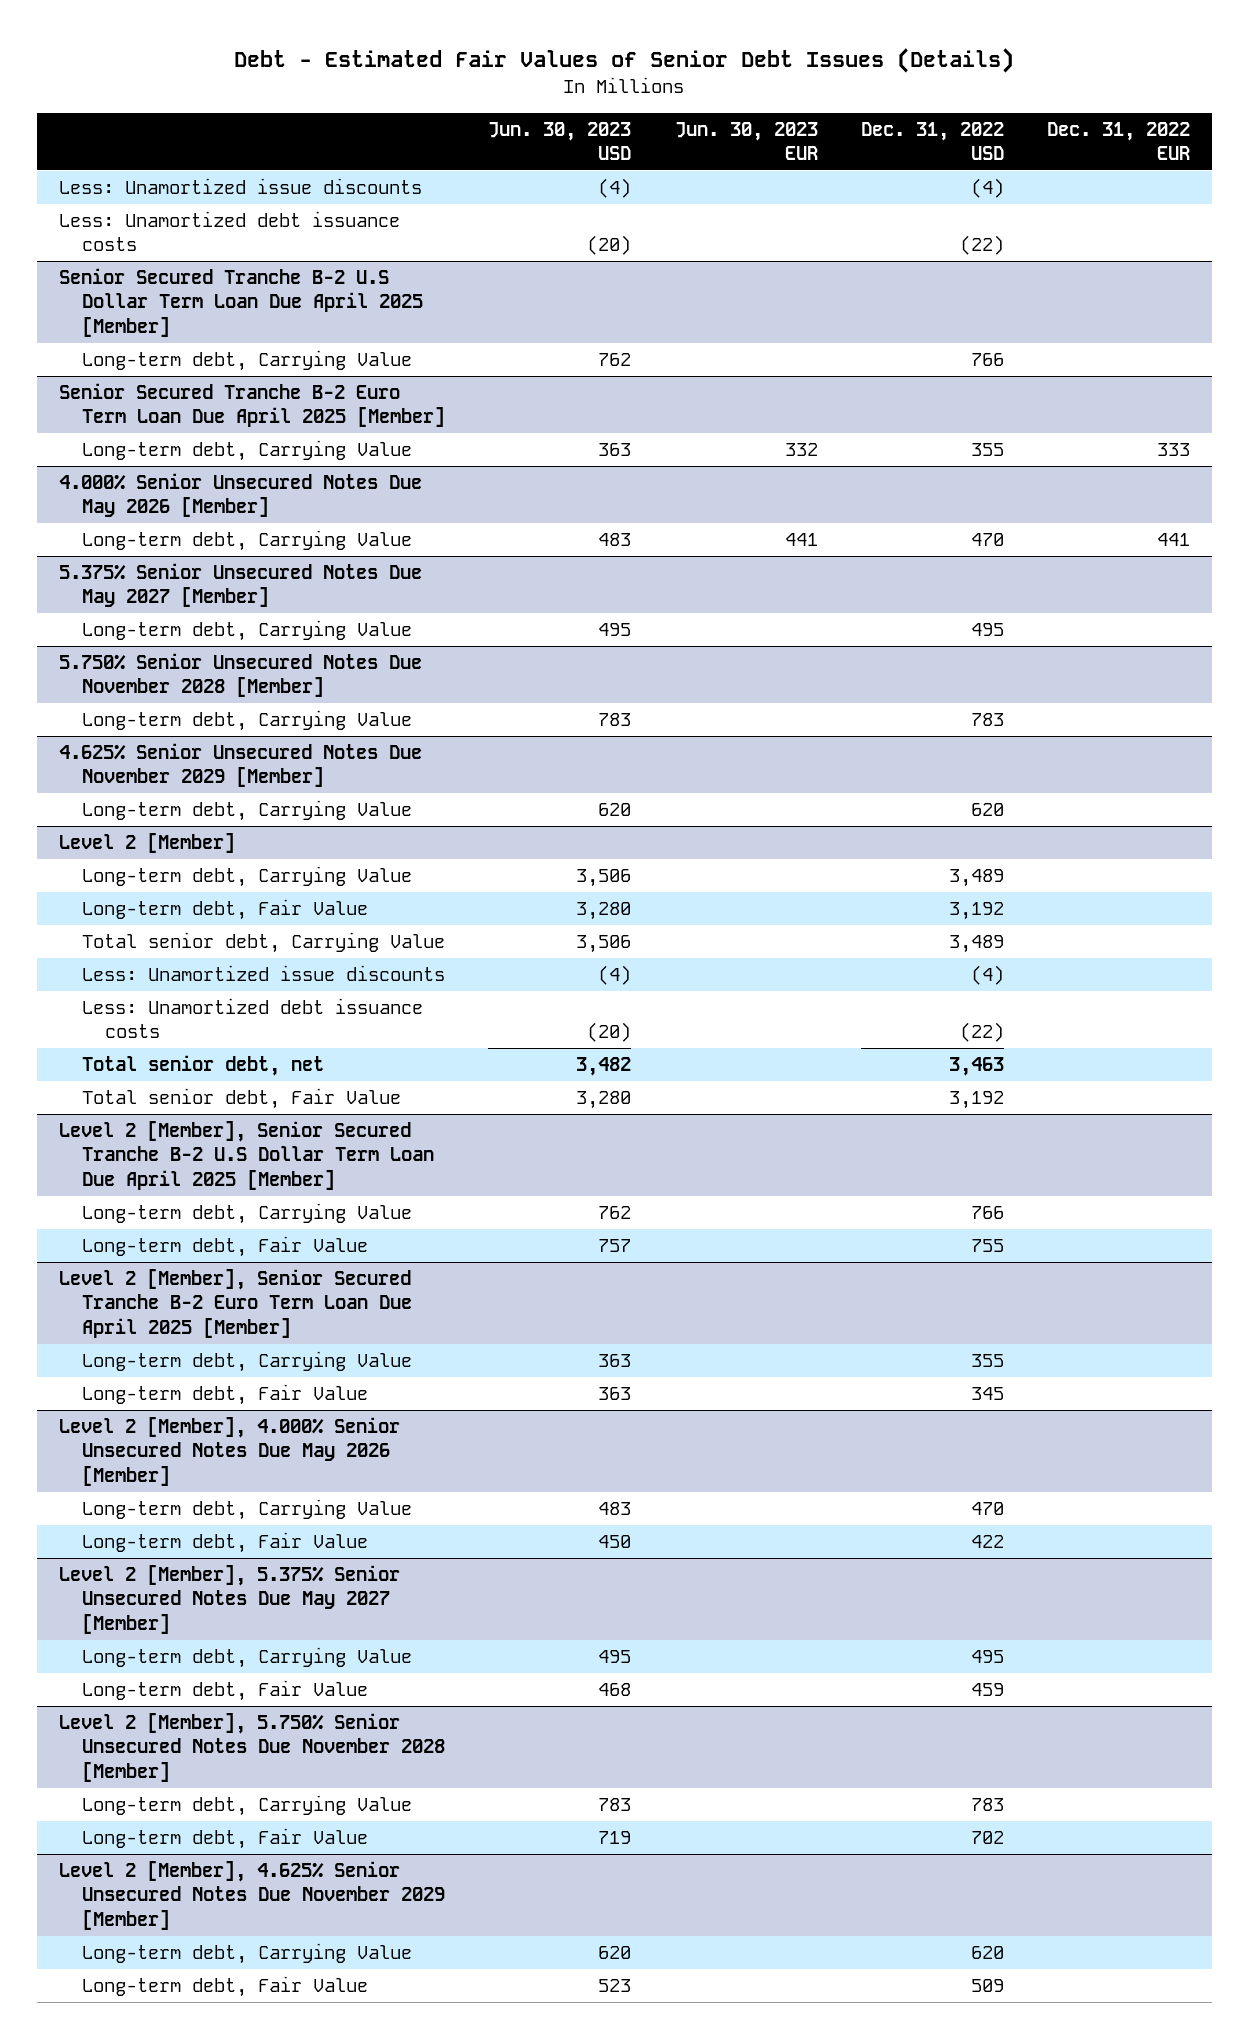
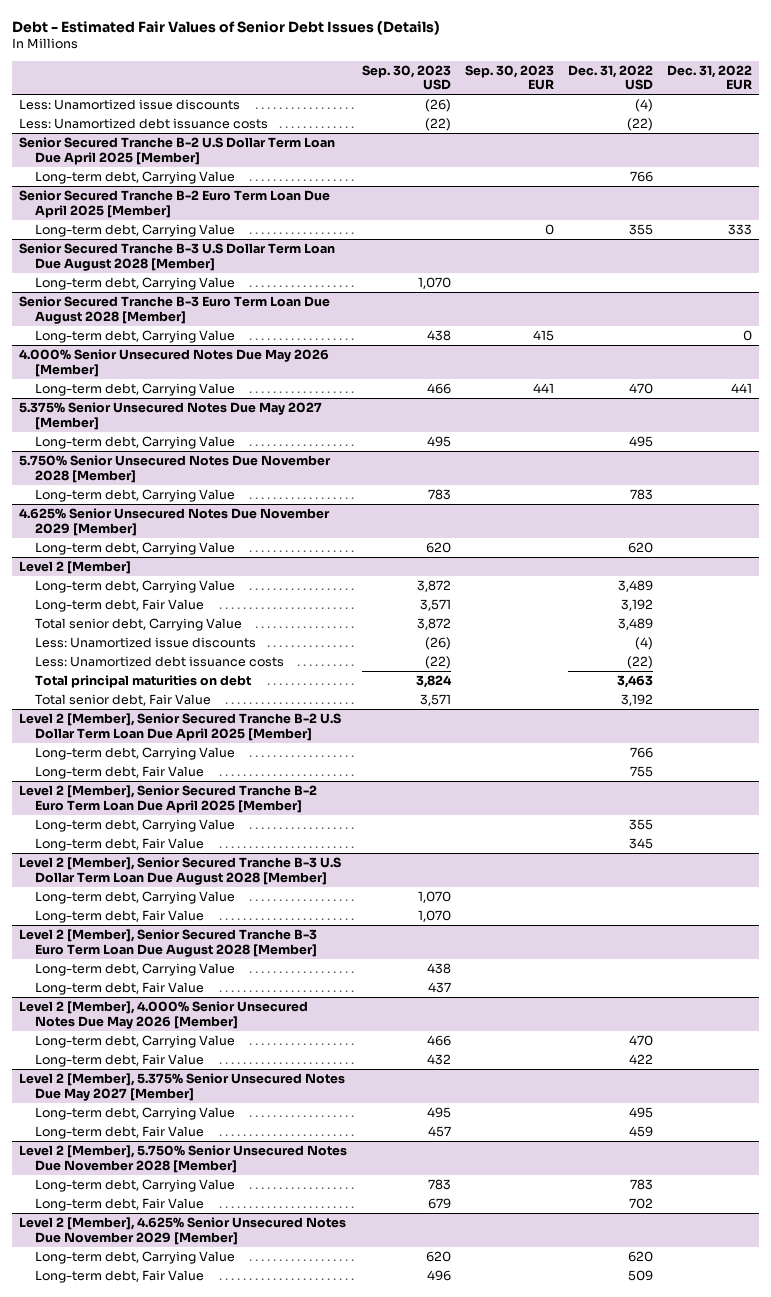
[488,121,632,161] Jun. 30, 2023 USD -> none
[674,121,818,161] Jun. 30, 2023 EUR -> none
none -> [361,64,451,91] Sep. 30, 2023 USD
none -> [464,64,554,91] Sep. 30, 2023 EUR
none -> [19,243,336,271] Senior Secured Tranche B-3 U.S Dollar Term Loan Due August 2028 [Member]
none -> [35,277,236,291] Long-term debt, Carrying Value
none -> [19,296,331,324] Senior Secured Tranche B-3 Euro Term Loan Due August 2028 [Member]
none -> [35,330,236,344] Long-term debt, Carrying Value
[82,1055,325,1077] Total senior debt, net -> [35,675,252,689] Total principal maturities on debt
none -> [19,857,342,885] Level 2 [Member], Senior Secured Tranche B-3 U.S Dollar Term Loan Due August 2028 [Member]
none -> [35,891,236,905] Long-term debt, Carrying Value
none -> [35,910,205,924] Long-term debt, Fair Value
none -> [19,929,318,957] Level 2 [Member], Senior Secured Tranche B-3 Euro Term Loan Due August 2028 [Member]
none -> [35,963,236,977] Long-term debt, Carrying Value
none -> [35,982,205,996] Long-term debt, Fair Value

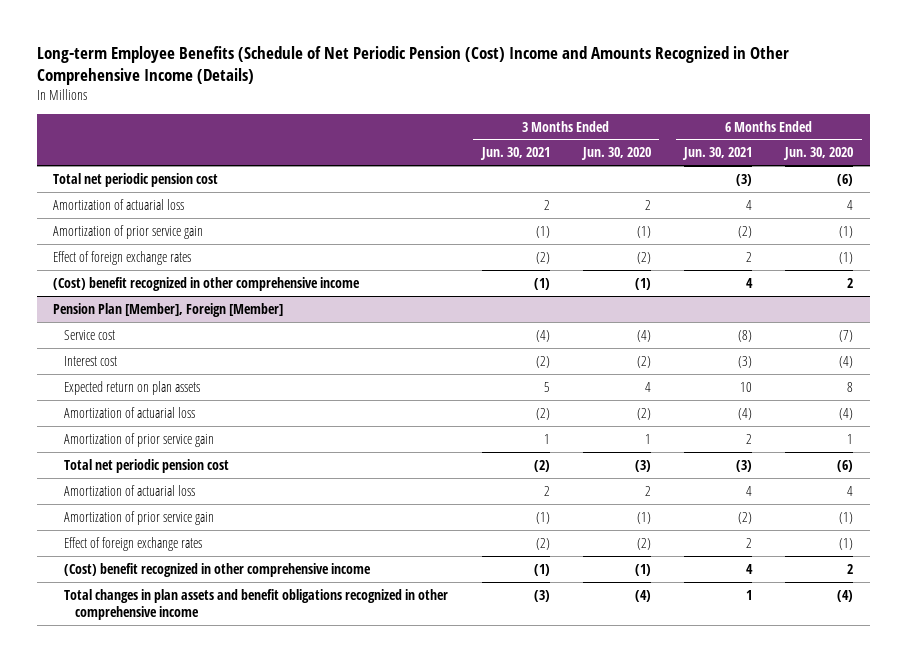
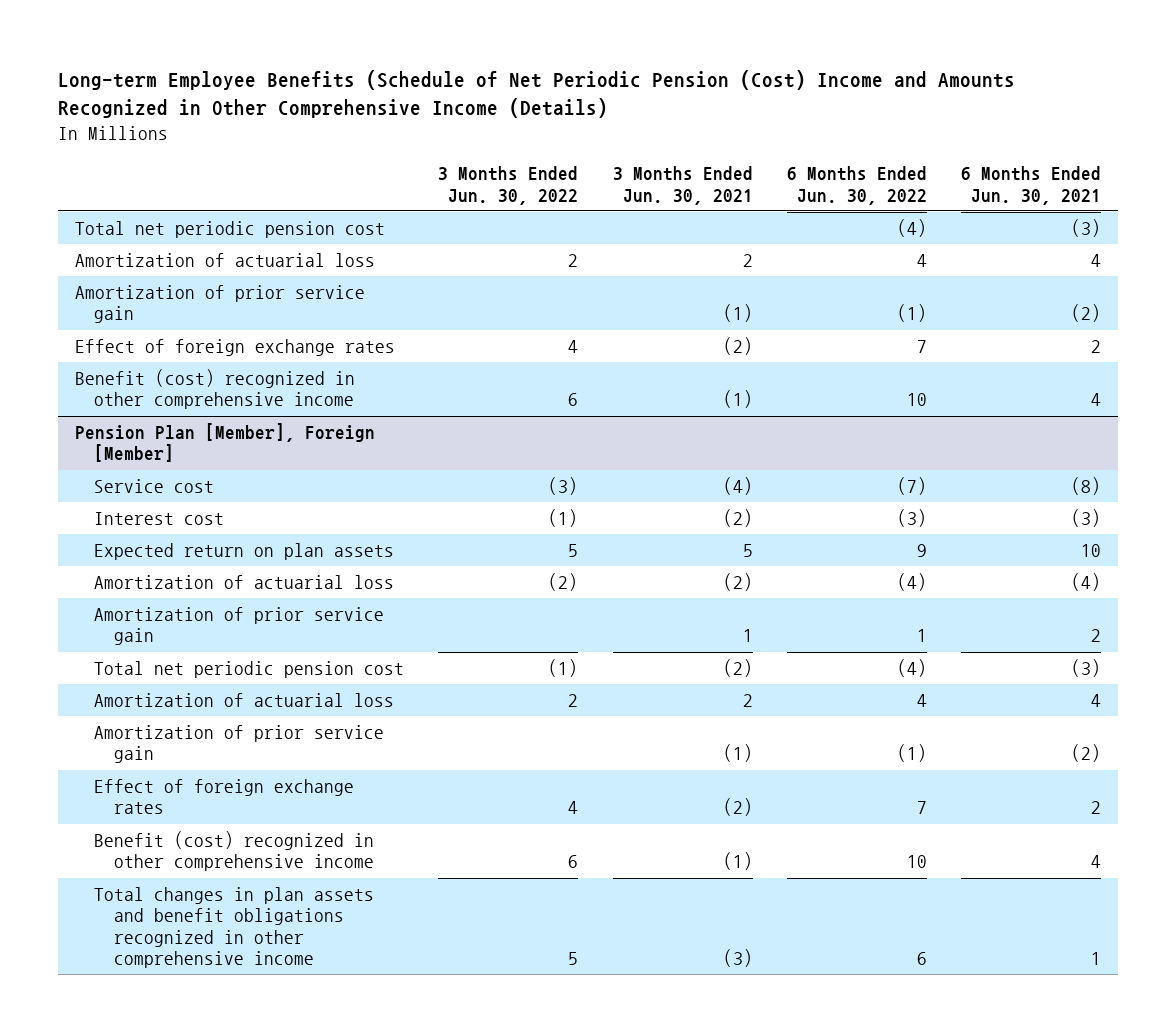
[580,147,651,161] Jun. 30, 2020 -> none
[783,147,854,161] Jun. 30, 2020 -> none
none -> [438,166,579,205] 3 Months Ended Jun. 30, 2022
none -> [786,166,927,205] 6 Months Ended Jun. 30, 2022
[53,276,361,291] (Cost) benefit recognized in other comprehensive income -> [74,369,355,410] Benefit (cost) recognized in other comprehensive income
[64,562,372,577] (Cost) benefit recognized in other comprehensive income -> [94,831,375,872] Benefit (cost) recognized in other comprehensive income

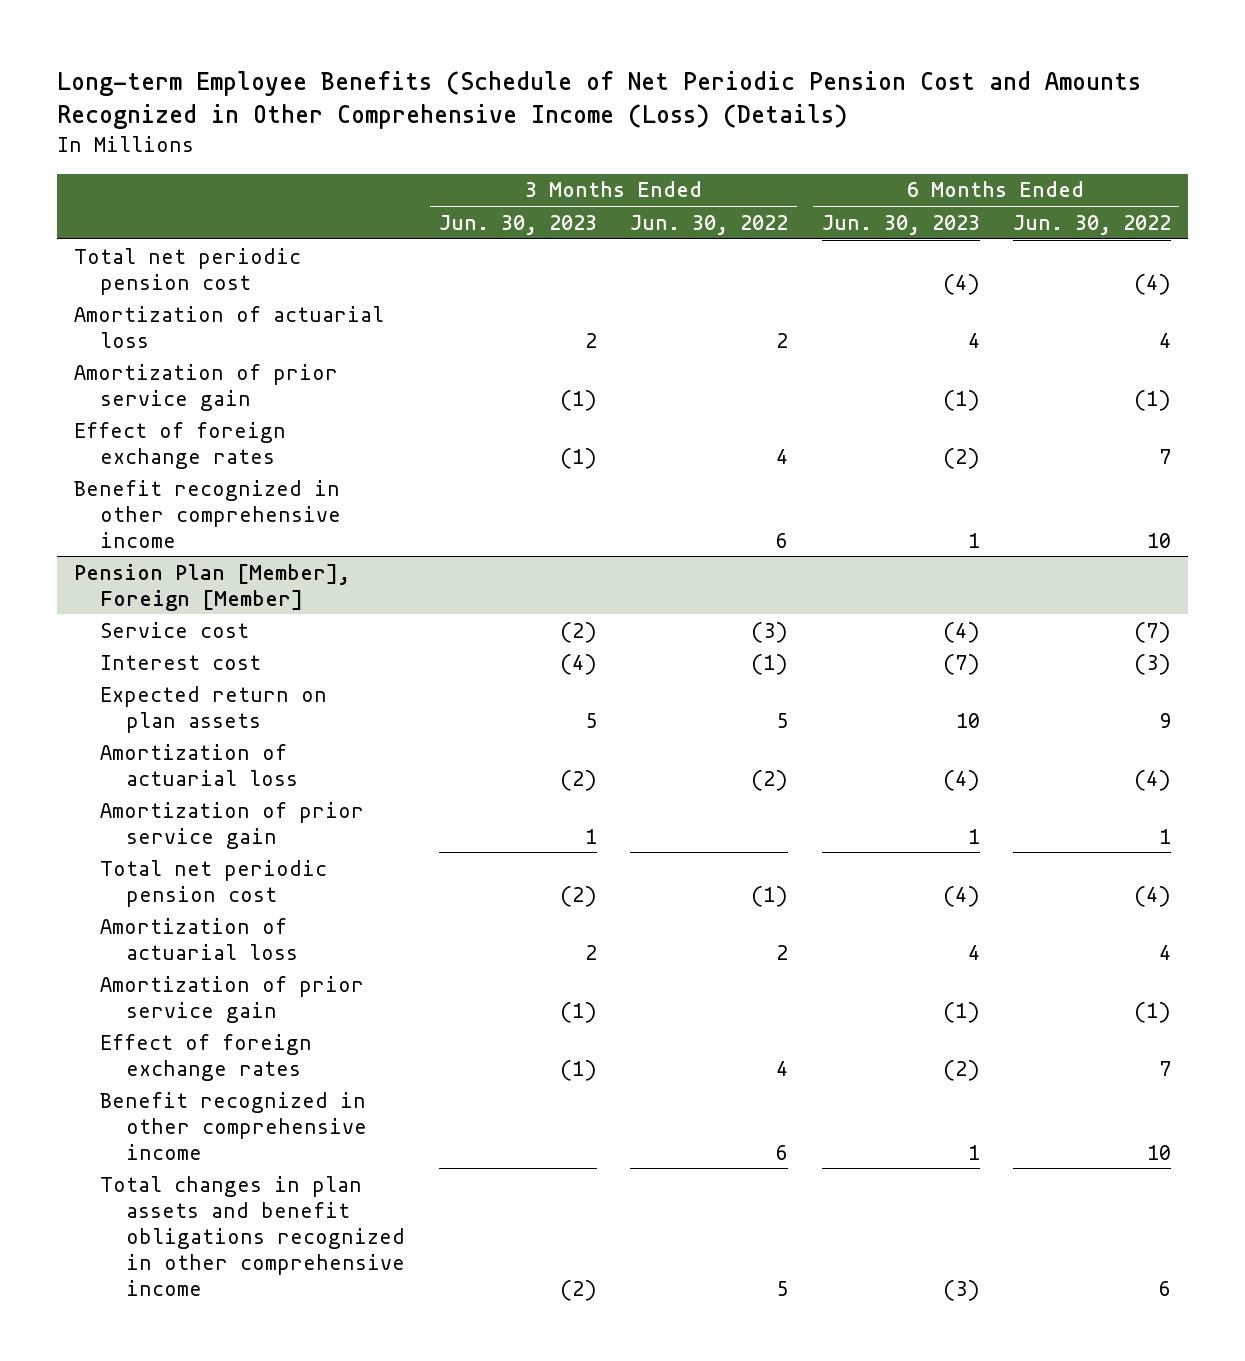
[57,69,1015,119] Long-term Employee Benefits (Schedule of Net Periodic Pension (Cost) Income and Amounts Recognized in Other Comprehensive Income (Details) -> [56,71,1141,130] Long-term Employee Benefits (Schedule of Net Periodic Pension Cost and Amounts Recognized in Other Comprehensive Income (Loss) (Details)
[612,166,753,205] 3 Months Ended Jun. 30, 2021 -> none
[960,166,1101,205] 6 Months Ended Jun. 30, 2021 -> none
none -> [438,214,597,235] Jun. 30, 2023
none -> [821,214,980,235] Jun. 30, 2023
[74,369,355,410] Benefit (cost) recognized in other comprehensive income -> [73,479,341,548] Benefit recognized in other comprehensive income
[94,831,375,872] Benefit (cost) recognized in other comprehensive income -> [99,1091,368,1160] Benefit recognized in other comprehensive income

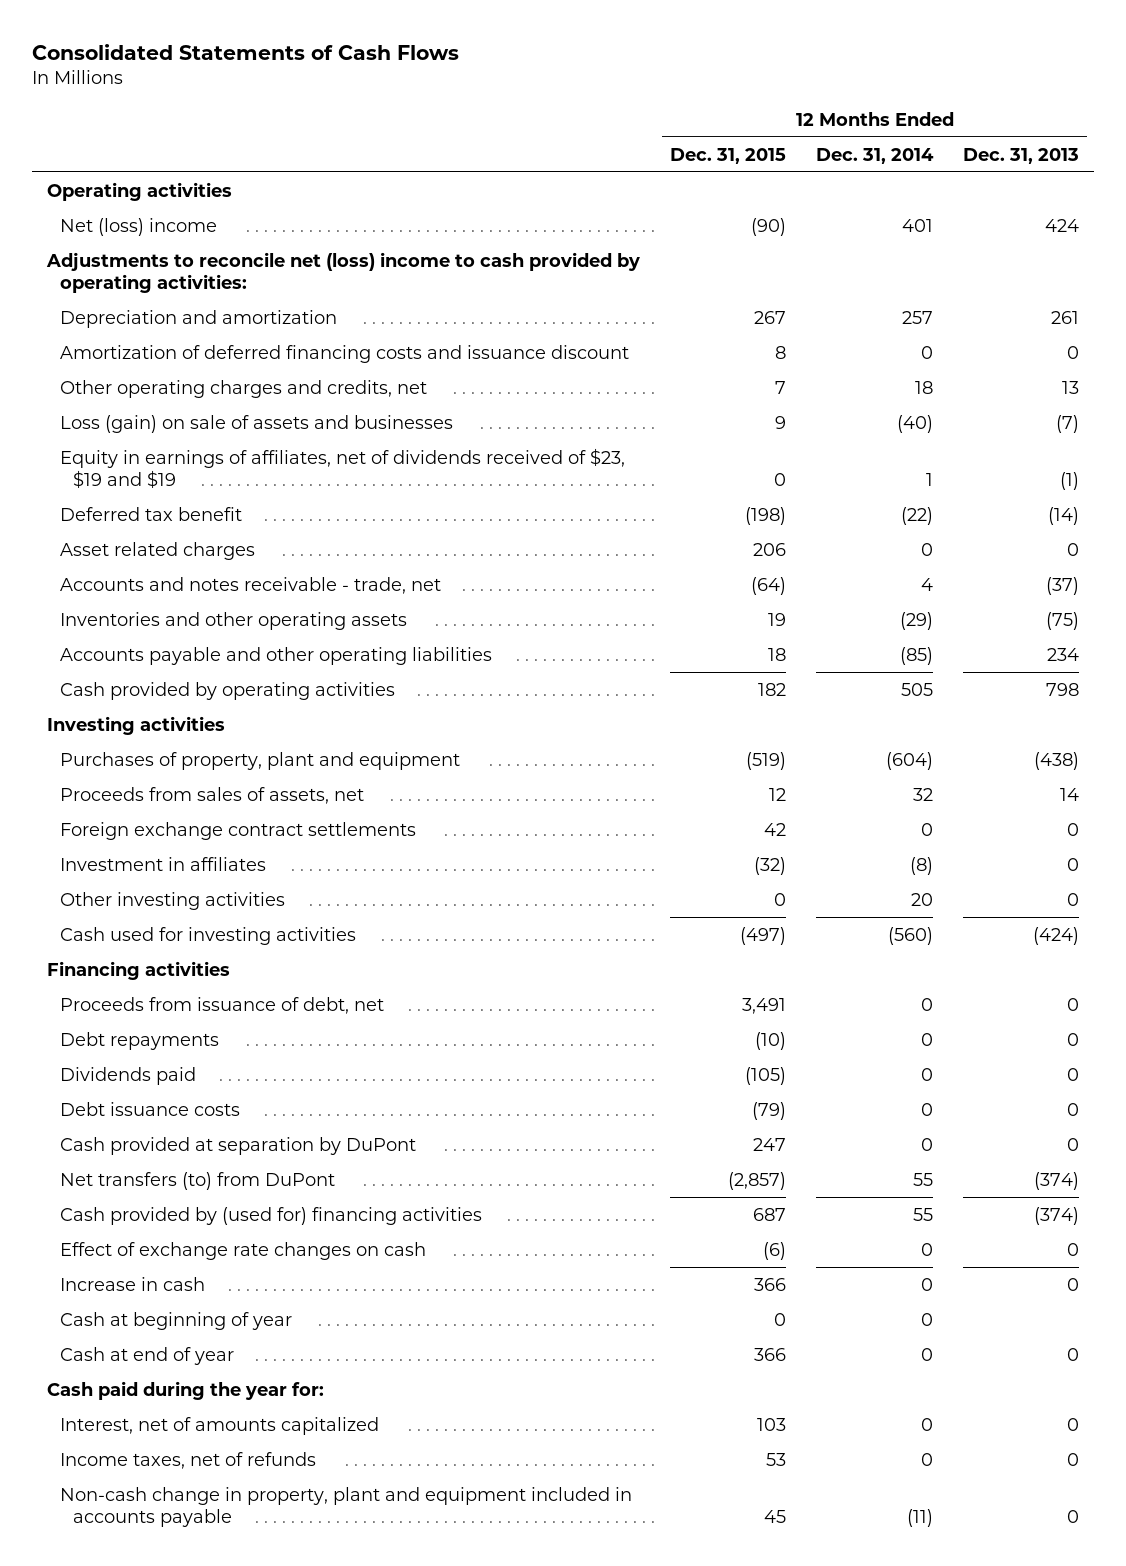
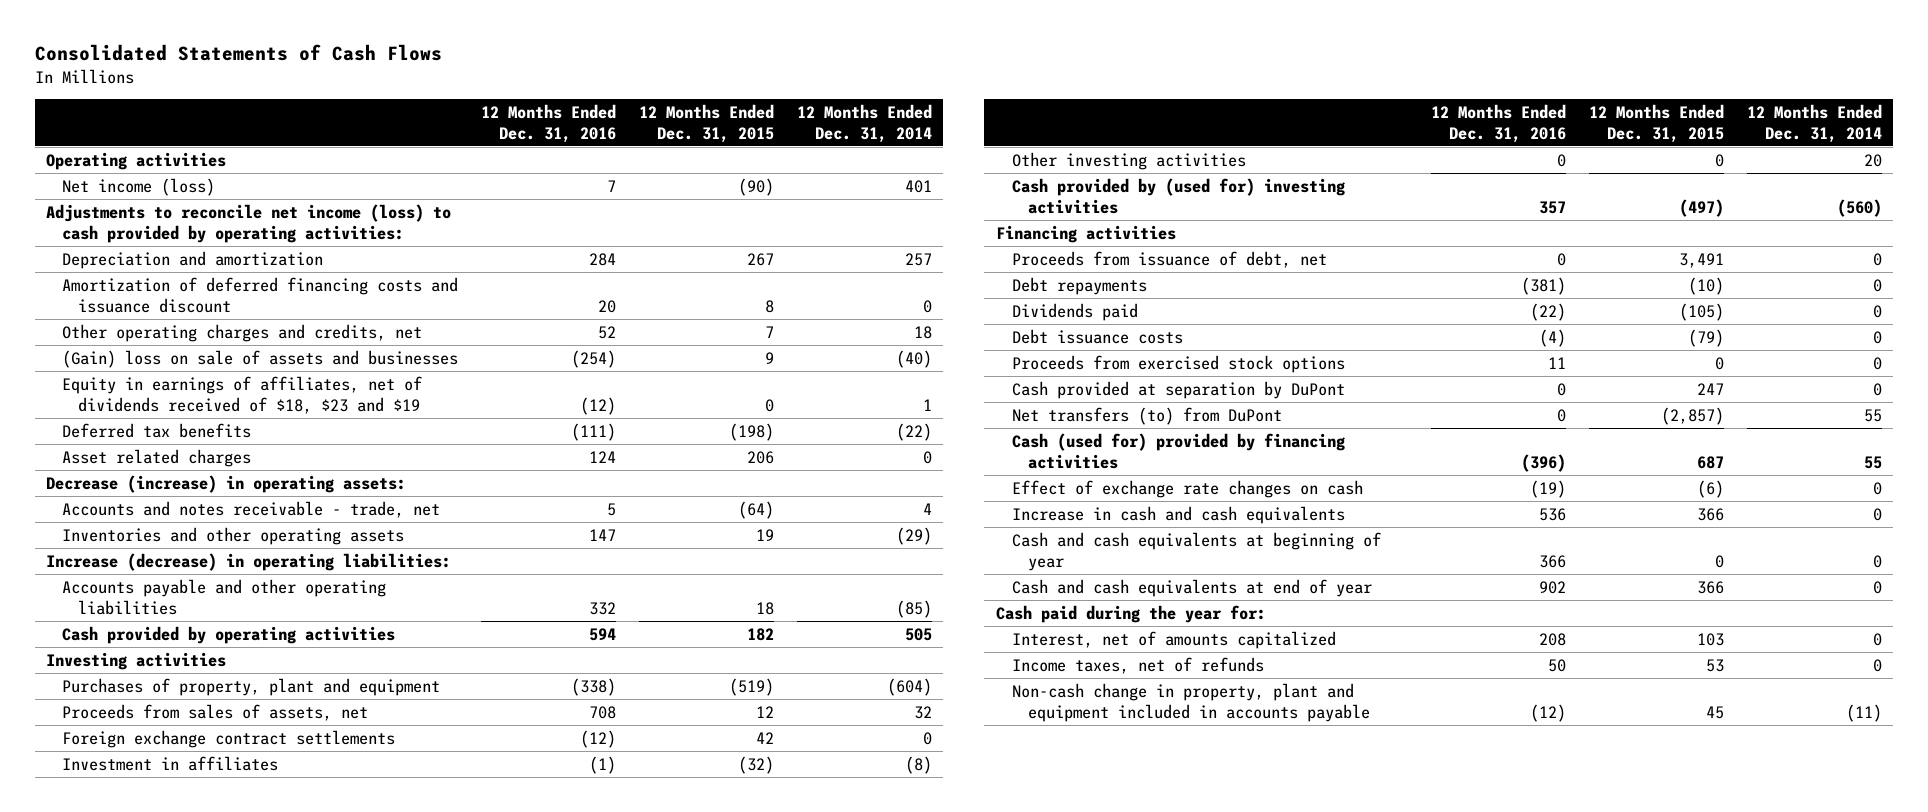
[963,147,1080,164] Dec. 31, 2013 -> none
none -> [481,103,617,143] 12 Months Ended Dec. 31, 2016
[60,217,218,236] Net (loss) income -> [62,177,216,196] Net income (loss)
[45,251,640,294] Adjustments to reconcile net (loss) income to cash provided by operating activities: -> [46,203,452,243] Adjustments to reconcile net income (loss) to cash provided by operating activities:
[60,414,454,433] Loss (gain) on sale of assets and businesses -> [62,349,459,368] (Gain) loss on sale of assets and businesses
[60,447,626,489] Equity in earnings of affiliates, net of dividends received of $23, $19 and $19 -> [62,375,423,414] Equity in earnings of affiliates, net of dividends received of $18, $23 and $19
[60,506,243,521] Deferred tax benefit -> [62,422,252,438] Deferred tax benefits
none -> [46,474,407,493] Decrease (increase) in operating assets:
none -> [46,552,452,571] Increase (decrease) in operating liabilities:
[60,926,357,945] Cash used for investing activities -> [1011,177,1345,214] Cash provided by (used for) investing activities
none -> [1011,354,1345,373] Proceeds from exercised stock options
[60,1206,483,1225] Cash provided by (used for) financing activities -> [1011,432,1345,469] Cash (used for) provided by financing activities
[60,1276,206,1291] Increase in cash -> [1011,505,1345,524] Increase in cash and cash equivalents
[60,1311,293,1330] Cash at beginning of year -> [1011,531,1381,571] Cash and cash equivalents at beginning of year
[60,1346,235,1365] Cash at end of year -> [1011,578,1372,597] Cash and cash equivalents at end of year

